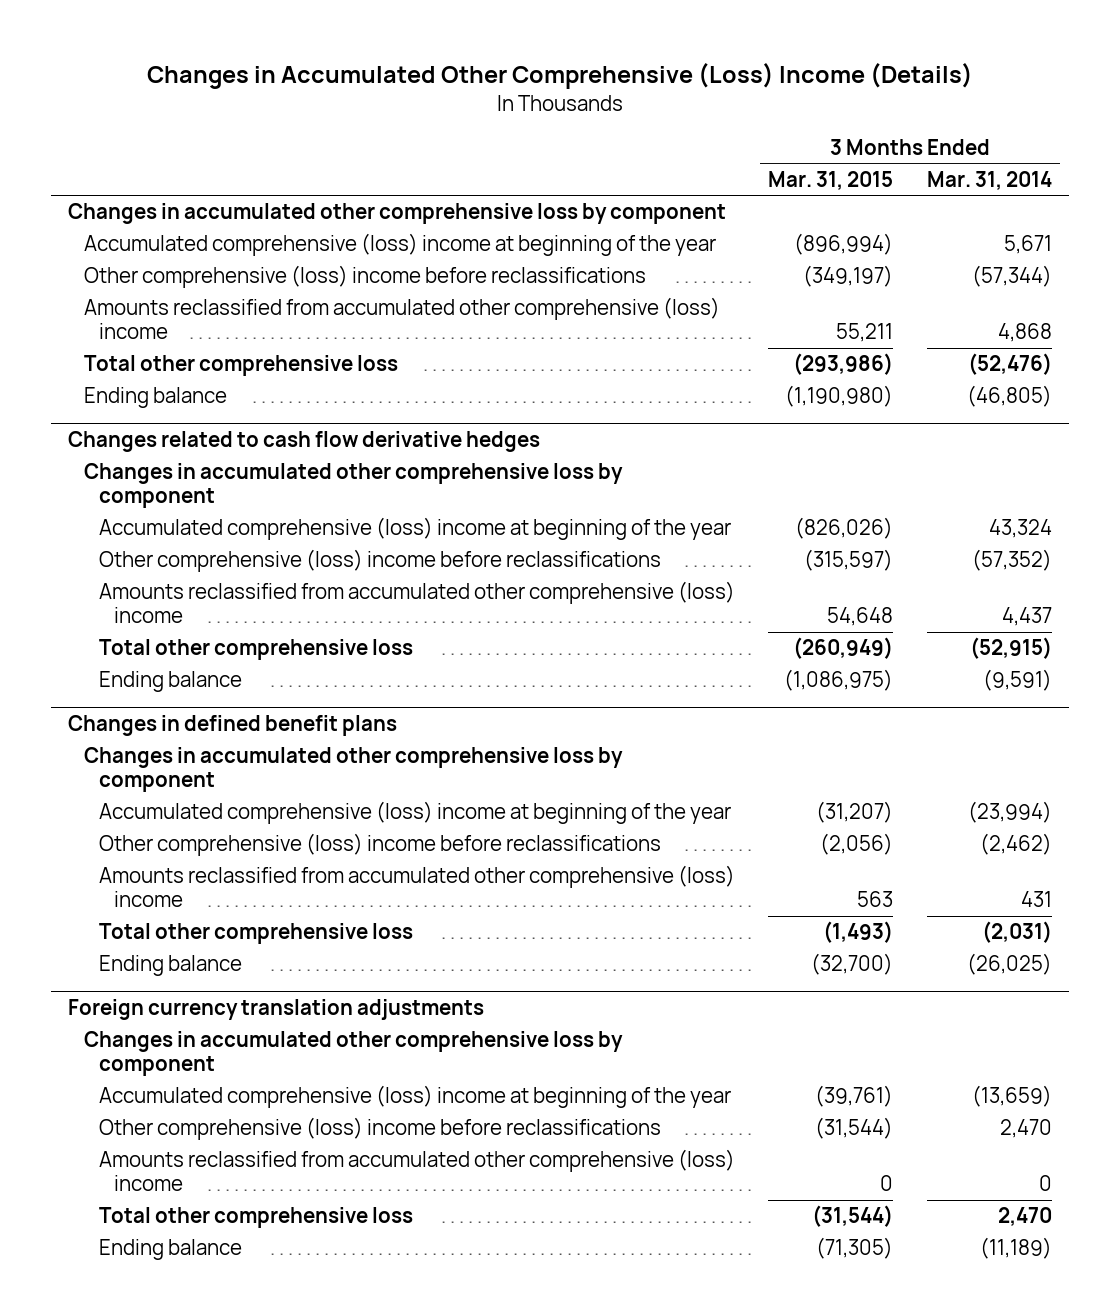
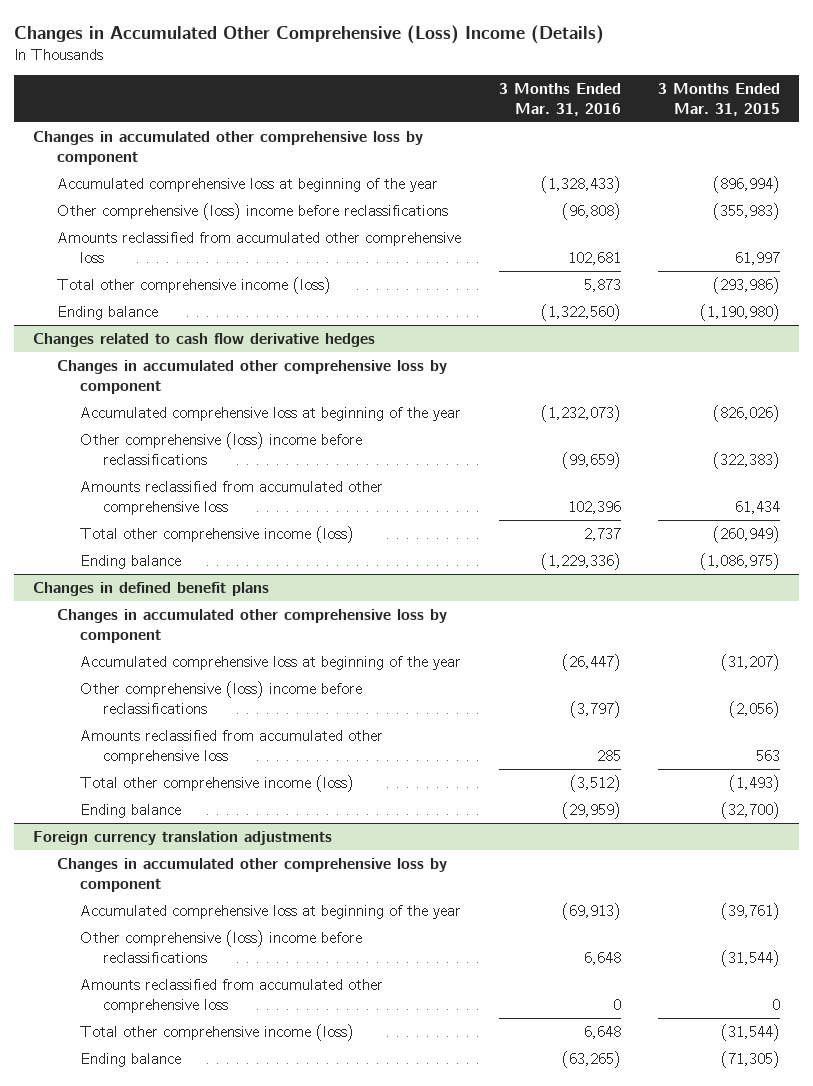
[927,170,1053,190] Mar. 31, 2014 -> none
none -> [498,83,621,117] 3 Months Ended Mar. 31, 2016
[83,233,716,257] Accumulated comprehensive (loss) income at beginning of the year -> [56,177,438,192] Accumulated comprehensive loss at beginning of the year
[803,265,894,288] (349,197) -> [713,202,781,220] (355,983)
[83,297,720,340] Amounts reclassified from accumulated other comprehensive (loss) income -> [56,231,461,263] Amounts reclassified from accumulated other comprehensive loss
[836,323,894,343] 55,211 -> [735,251,781,265] 61,997
[83,355,398,377] Total other comprehensive loss -> [56,276,331,294] Total other comprehensive income (loss)
[98,517,731,541] Accumulated comprehensive (loss) income at beginning of the year -> [79,406,461,421] Accumulated comprehensive loss at beginning of the year
[804,549,894,572] (315,597) -> [713,451,781,469] (322,383)
[98,581,735,624] Amounts reclassified from accumulated other comprehensive (loss) income -> [79,480,383,515] Amounts reclassified from accumulated other comprehensive loss
[827,607,894,627] 54,648 -> [735,500,781,514] 61,434
[98,639,413,661] Total other comprehensive loss -> [79,525,354,543] Total other comprehensive income (loss)
[98,801,731,825] Accumulated comprehensive (loss) income at beginning of the year -> [79,655,461,670] Accumulated comprehensive loss at beginning of the year
[98,865,735,908] Amounts reclassified from accumulated other comprehensive (loss) income -> [79,729,383,764] Amounts reclassified from accumulated other comprehensive loss
[98,923,413,945] Total other comprehensive loss -> [79,774,354,792] Total other comprehensive income (loss)
[98,1085,731,1109] Accumulated comprehensive (loss) income at beginning of the year -> [79,904,461,919] Accumulated comprehensive loss at beginning of the year
[98,1149,735,1192] Amounts reclassified from accumulated other comprehensive (loss) income -> [79,978,383,1013] Amounts reclassified from accumulated other comprehensive loss
[98,1207,413,1229] Total other comprehensive loss -> [79,1023,354,1041] Total other comprehensive income (loss)

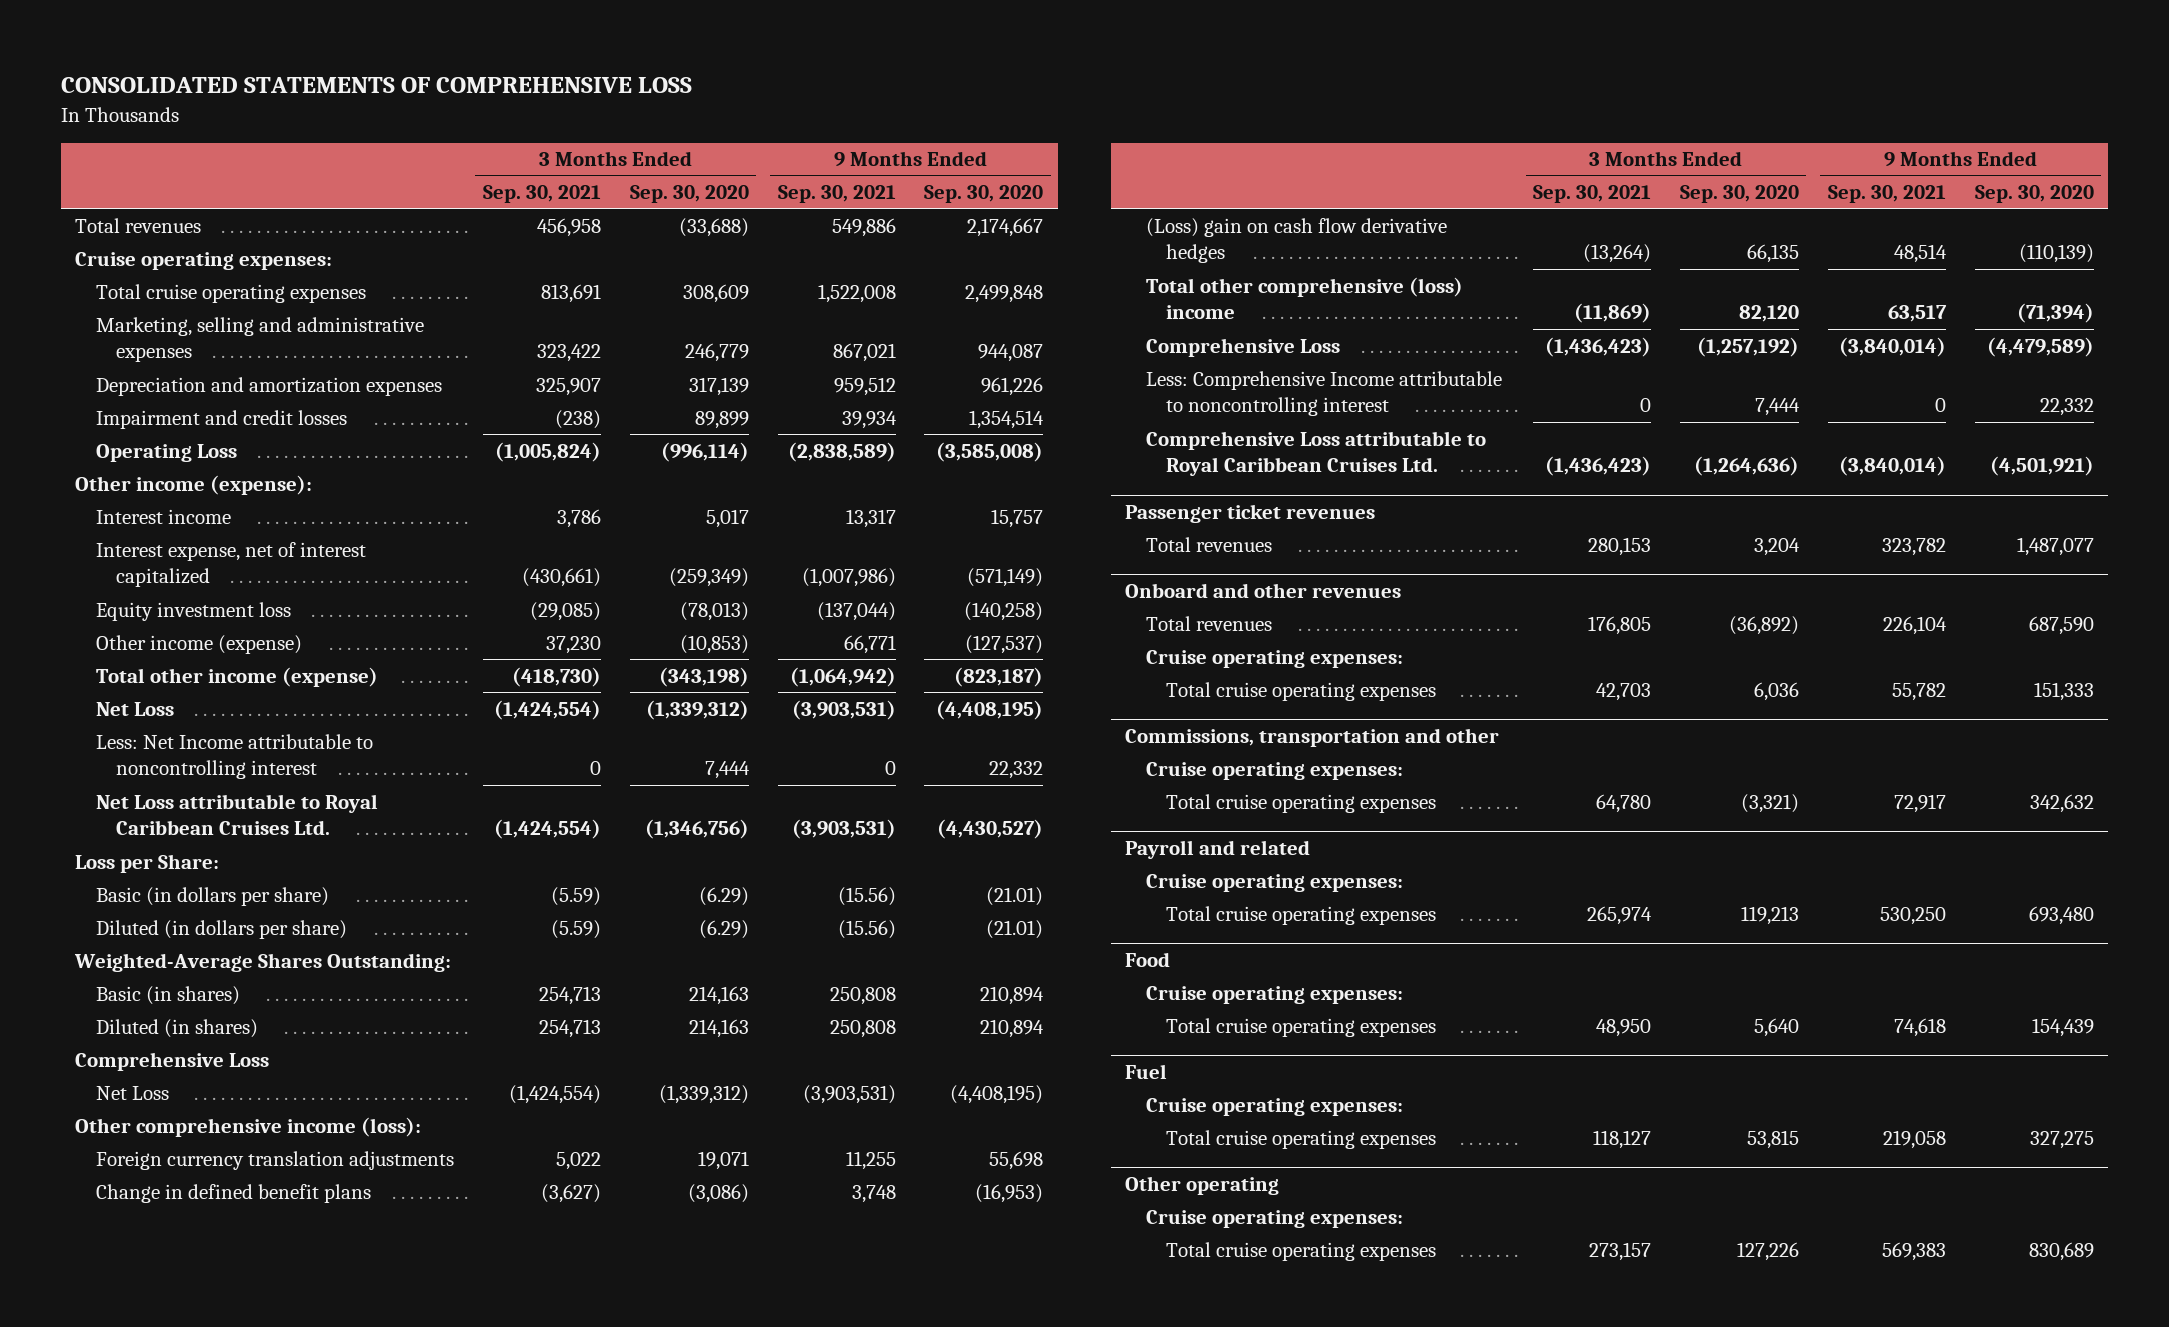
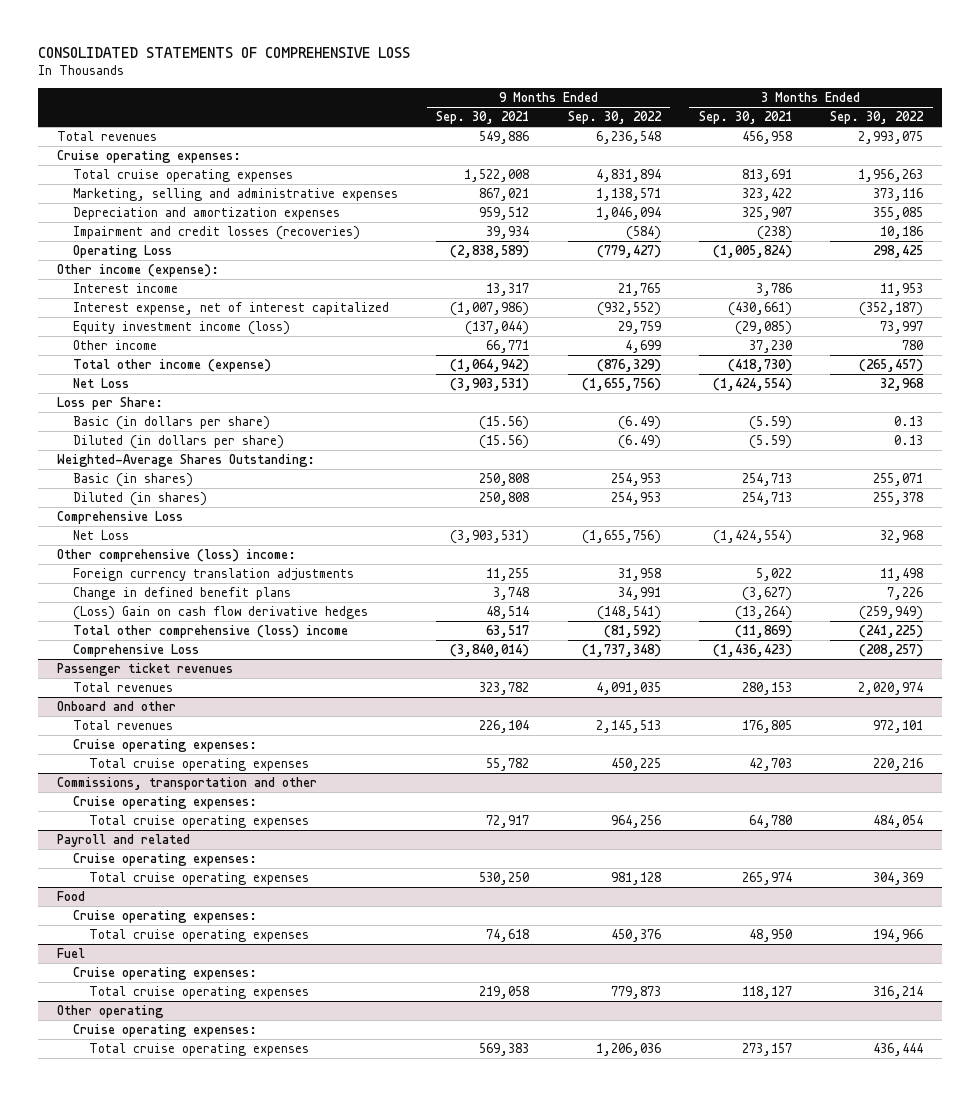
[629,185,749,204] Sep. 30, 2020 -> none
[924,185,1044,204] Sep. 30, 2020 -> none
none -> [567,111,662,125] Sep. 30, 2022
none -> [830,111,925,125] Sep. 30, 2022
[95,409,347,429] Impairment and credit losses -> [73,225,361,240] Impairment and credit losses (recoveries)
[95,601,291,621] Equity investment loss -> [73,320,291,335] Equity investment income (loss)
[95,634,302,654] Other income (expense) -> [73,339,158,350] Other income
[95,733,373,780] Less: Net Income attributable to noncontrolling interest -> none
[95,793,378,836] Net Loss attributable to Royal Caribbean Cruises Ltd. -> none
[75,1116,422,1137] Other comprehensive income (loss): -> [57,548,297,562] Other comprehensive (loss) income:
[1145,217,1447,264] (Loss) gain on cash flow derivative hedges -> [73,605,369,620] (Loss) Gain on cash flow derivative hedges
[1145,370,1502,417] Less: Comprehensive Income attributable to noncontrolling interest -> none
[1145,430,1486,477] Comprehensive Loss attributable to Royal Caribbean Cruises Ltd. -> none
[1125,582,1402,598] Onboard and other revenues -> [57,700,177,711] Onboard and other

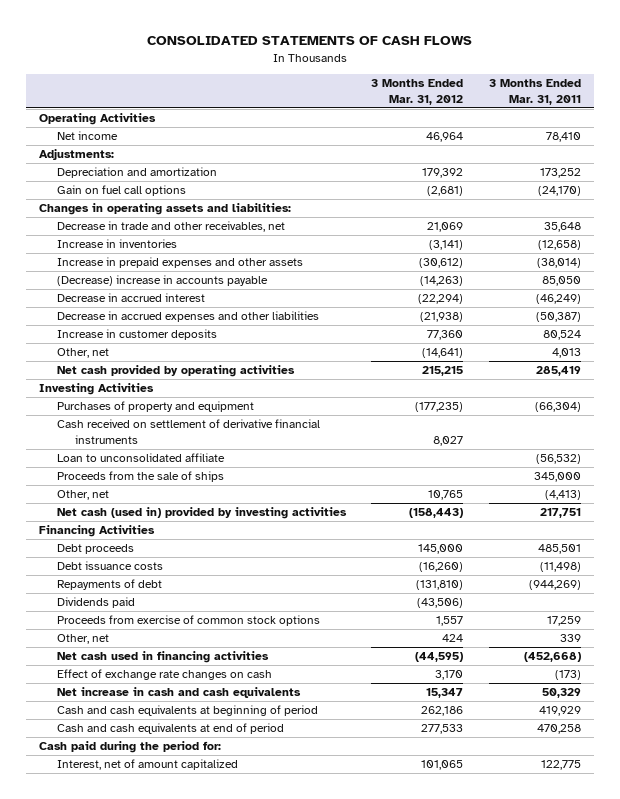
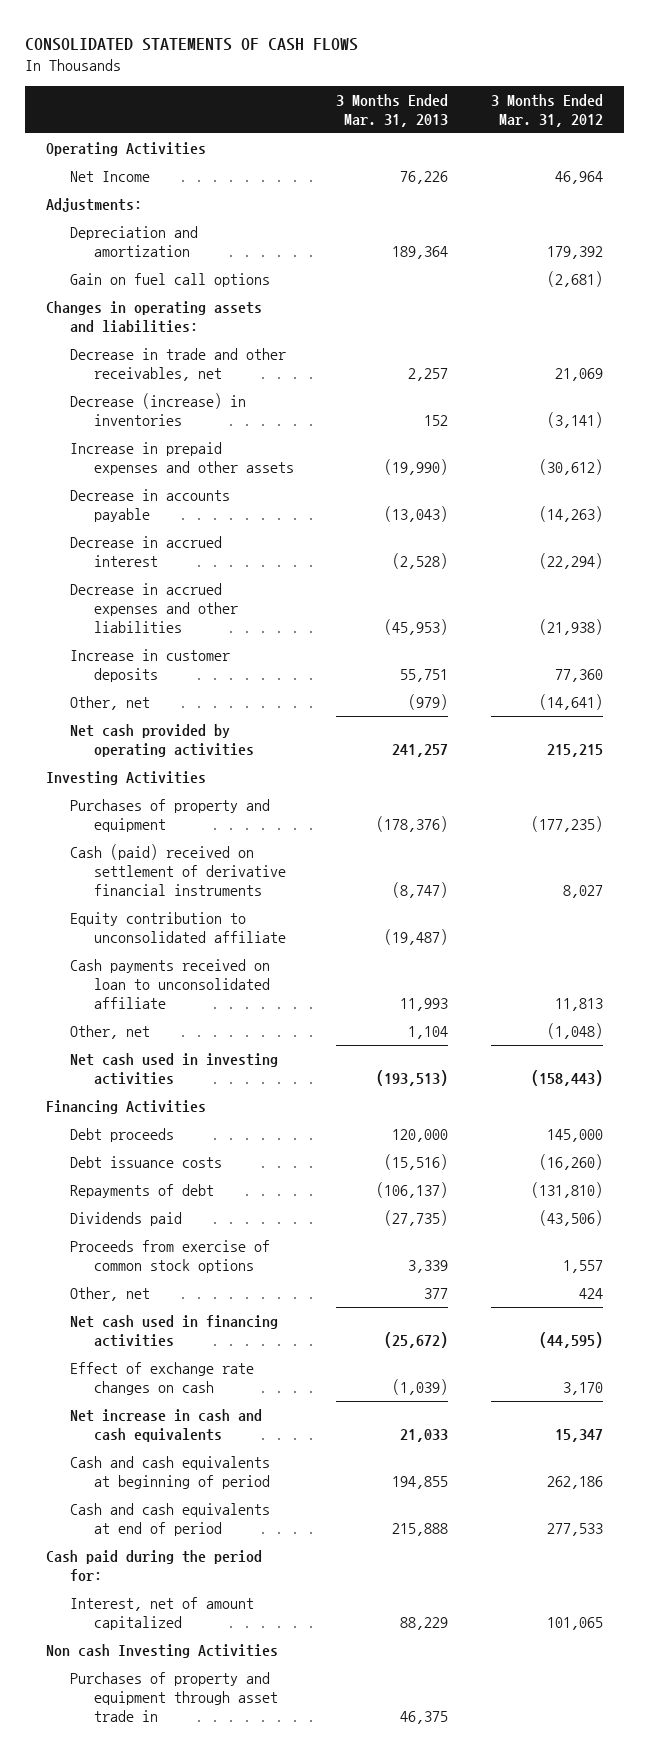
[488,79,581,105] 3 Months Ended Mar. 31, 2011 -> none
none -> [336,93,449,127] 3 Months Ended Mar. 31, 2013
[56,131,118,141] Net income -> [69,171,150,183] Net Income
[56,239,177,249] Increase in inventories -> [69,393,246,427] Decrease (increase) in inventories
[56,275,268,287] (Decrease) increase in accounts payable -> [69,489,230,523] Decrease in accounts payable
[56,471,224,483] Proceeds from the sale of ships -> none
[56,419,320,444] Cash received on settlement of derivative financial instruments -> [69,844,287,897] Cash (paid) received on settlement of derivative financial instruments
[56,453,225,463] Loan to unconsolidated affiliate -> [69,912,287,944] Equity contribution to unconsolidated affiliate
none -> [69,959,271,1010] Cash payments received on loan to unconsolidated affiliate
[428,490,464,501] 10,765 -> [546,1023,603,1040] (1,048)
[56,507,347,520] Net cash (used in) provided by investing activities -> [69,1053,278,1086] Net cash used in investing activities
none -> [45,1644,278,1659] Non cash Investing Activities
none -> [69,1672,279,1723] Purchases of property and equipment through asset trade in

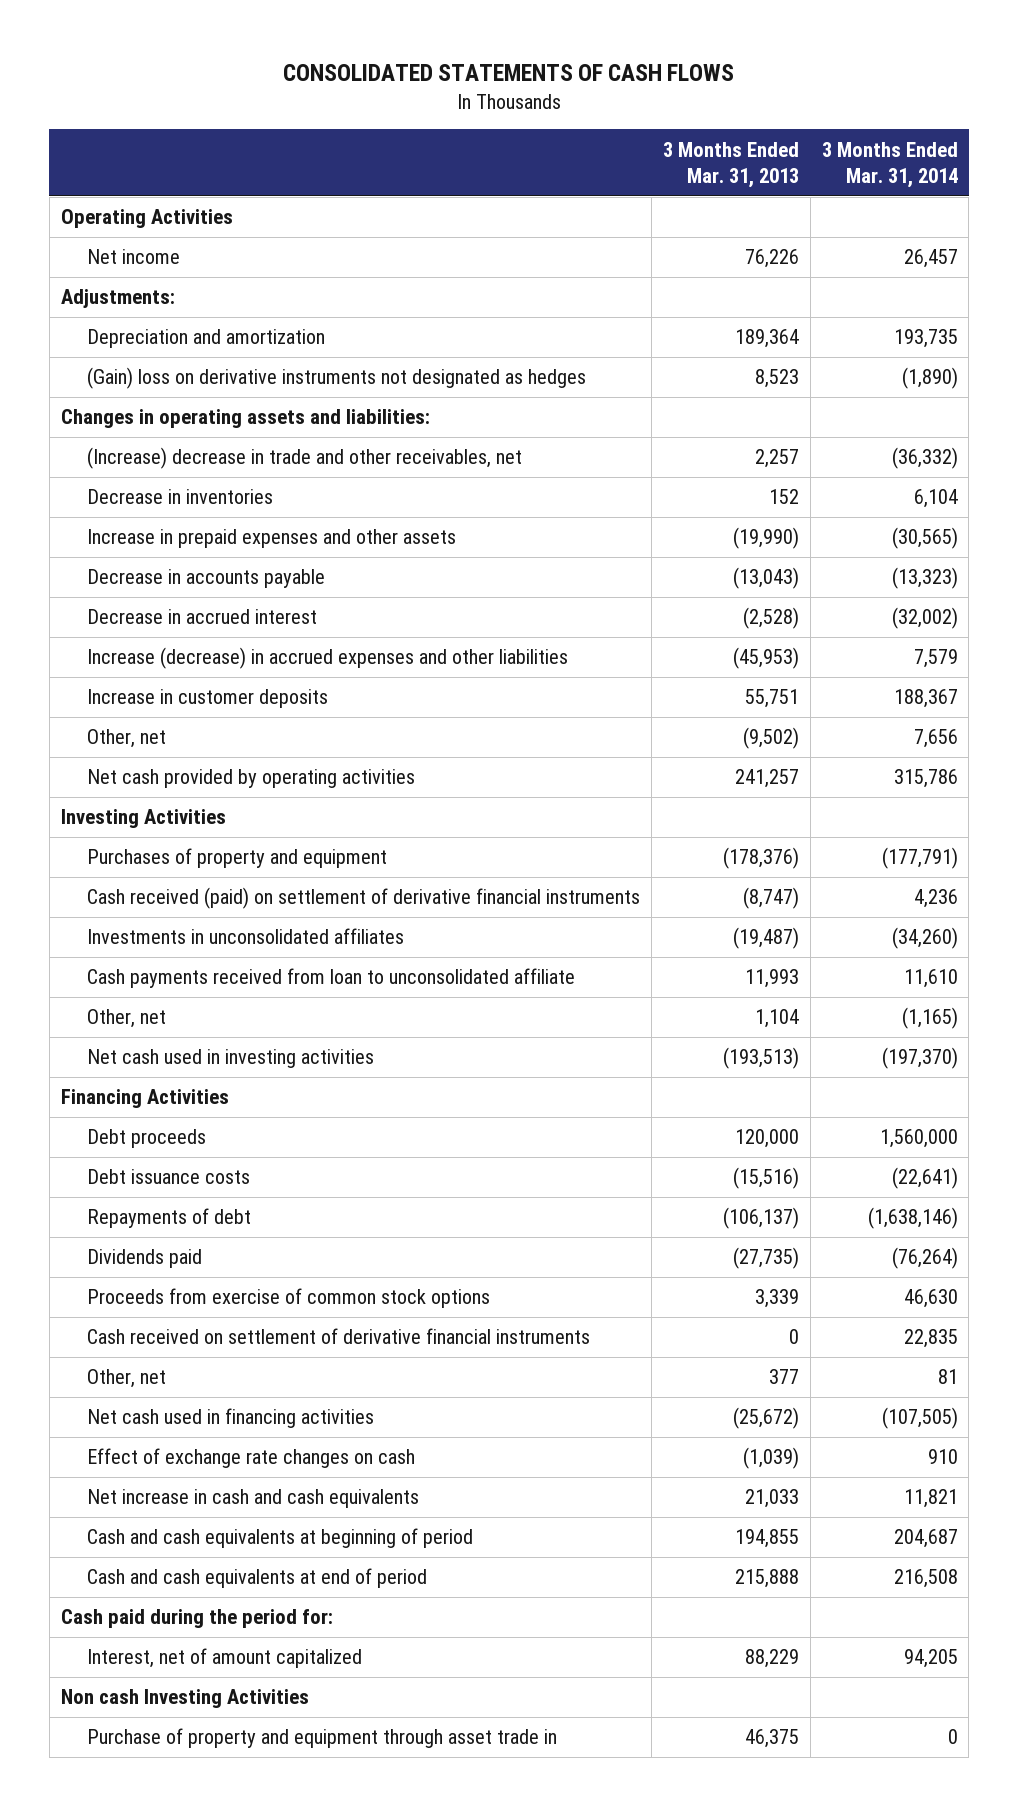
[490,93,603,127] 3 Months Ended Mar. 31, 2012 -> none
none -> [821,141,958,189] 3 Months Ended Mar. 31, 2014
[69,171,150,183] Net Income -> [87,249,181,265] Net income
[69,273,270,288] Gain on fuel call options -> none
none -> [87,367,587,390] (Gain) loss on derivative instruments not designated as hedges
[69,348,286,382] Decrease in trade and other receivables, net -> [87,447,523,470] (Increase) decrease in trade and other receivables, net
[69,393,246,427] Decrease (increase) in inventories -> [87,489,274,505] Decrease in inventories
[69,583,239,634] Decrease in accrued expenses and other liabilities -> [87,647,569,670] Increase (decrease) in accrued expenses and other liabilities
[408,694,449,711] (979) -> [742,727,799,750] (9,502)
[69,844,287,897] Cash (paid) received on settlement of derivative financial instruments -> [87,887,641,910] Cash received (paid) on settlement of derivative financial instruments
[69,912,287,944] Equity contribution to unconsolidated affiliate -> [87,928,405,945] Investments in unconsolidated affiliates
[69,959,271,1010] Cash payments received on loan to unconsolidated affiliate -> [87,968,576,989] Cash payments received from loan to unconsolidated affiliate
none -> [87,1328,591,1345] Cash received on settlement of derivative financial instruments
[69,1672,279,1723] Purchases of property and equipment through asset trade in -> [87,1728,558,1749] Purchase of property and equipment through asset trade in

